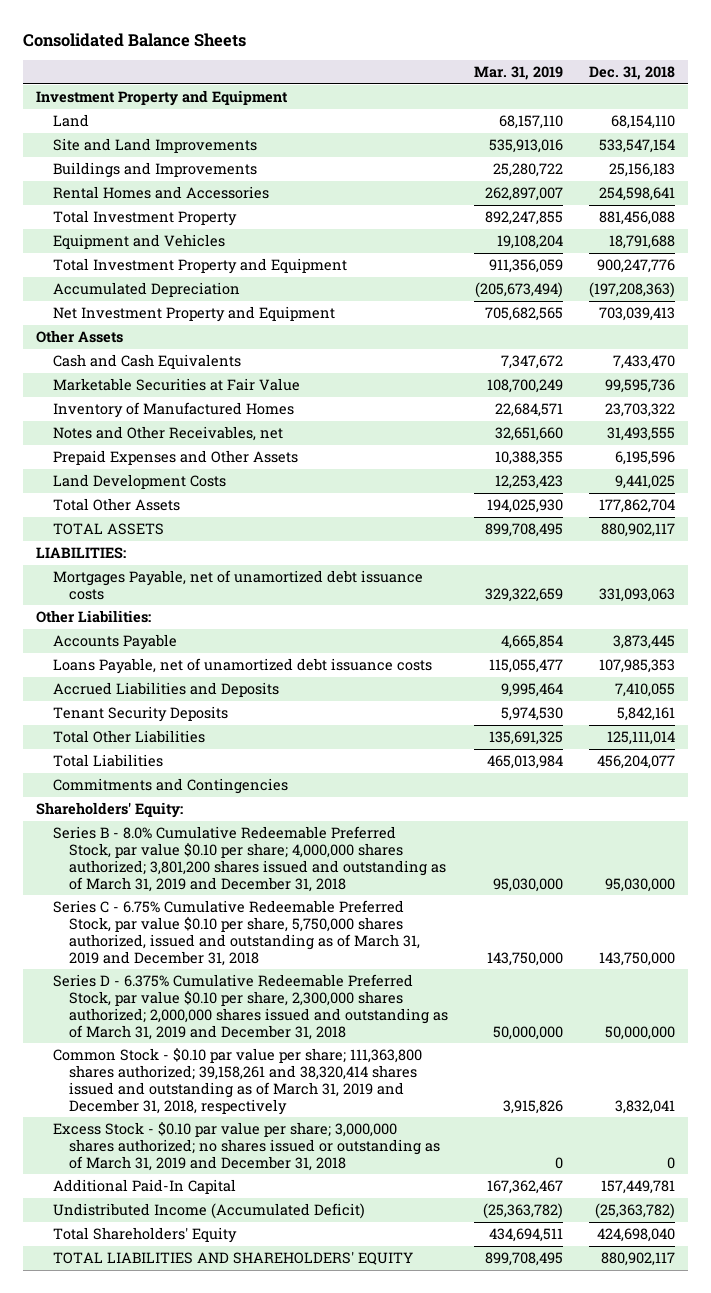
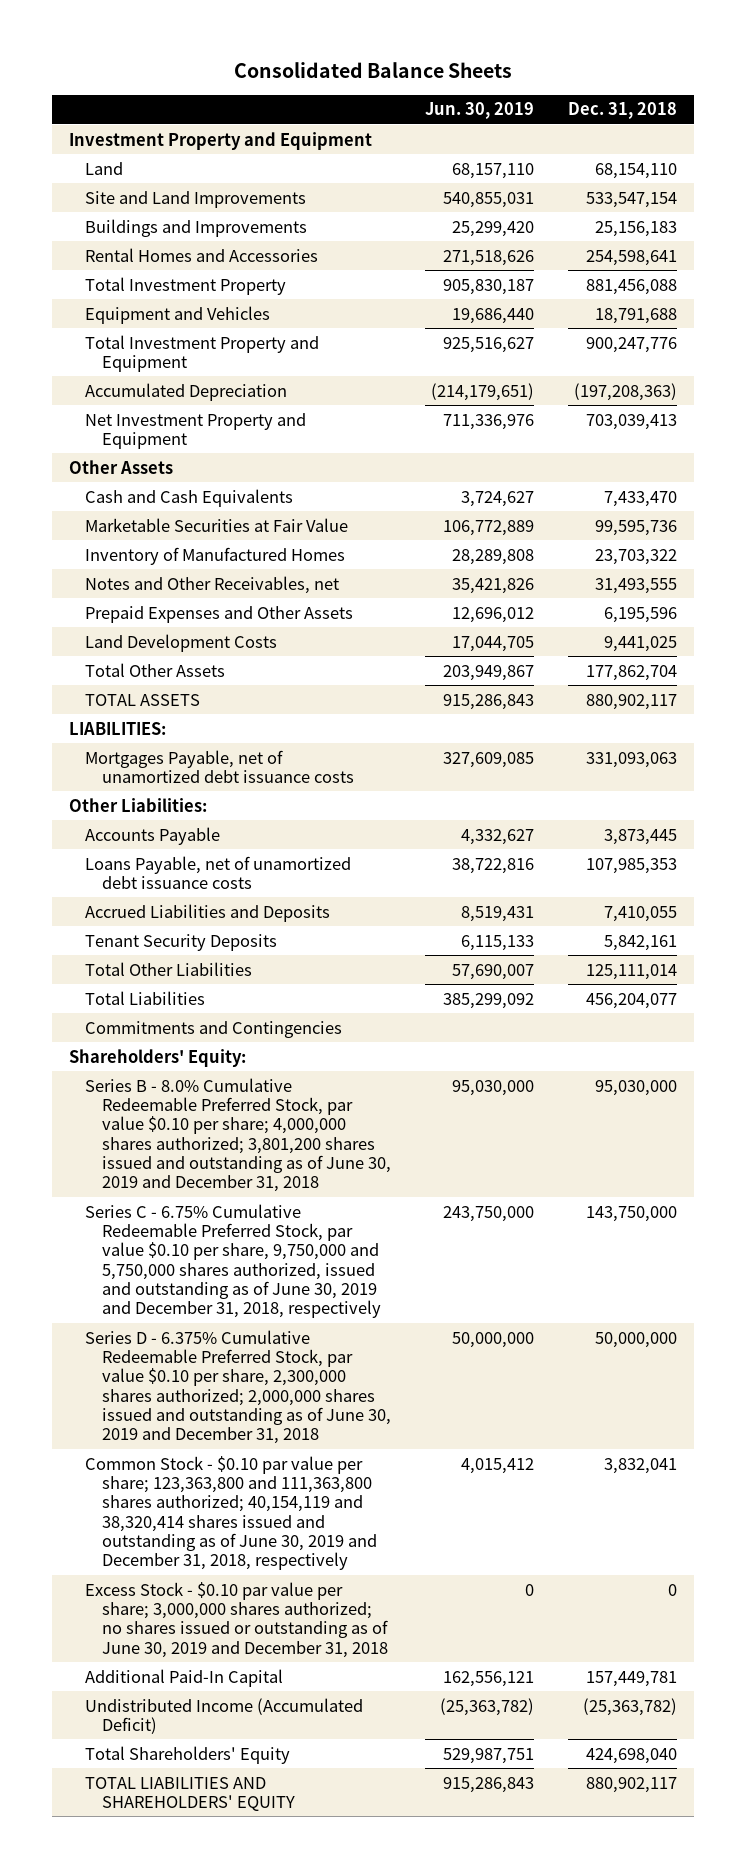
[474,66,564,81] Mar. 31, 2019 -> none
none -> [424,102,534,120] Jun. 30, 2019
[52,825,447,892] Series B - 8.0% Cumulative Redeemable Preferred Stock, par value $0.10 per share; 4,000,000 shares authorized; 3,801,200 shares issued and outstanding as of March 31, 2019 and December 31, 2018 -> [85,1077,391,1193] Series B - 8.0% Cumulative Redeemable Preferred Stock, par value $0.10 per share; 4,000,000 shares authorized; 3,801,200 shares issued and outstanding as of June 30, 2019 and December 31, 2018
[52,899,421,966] Series C - 6.75% Cumulative Redeemable Preferred Stock, par value $0.10 per share, 5,750,000 shares authorized, issued and outstanding as of March 31, 2019 and December 31, 2018 -> [85,1203,381,1319] Series C - 6.75% Cumulative Redeemable Preferred Stock, par value $0.10 per share, 9,750,000 and 5,750,000 shares authorized, issued and outstanding as of June 30, 2019 and December 31, 2018, respectively
[52,973,449,1040] Series D - 6.375% Cumulative Redeemable Preferred Stock, par value $0.10 per share, 2,300,000 shares authorized; 2,000,000 shares issued and outstanding as of March 31, 2019 and December 31, 2018 -> [85,1329,391,1445] Series D - 6.375% Cumulative Redeemable Preferred Stock, par value $0.10 per share, 2,300,000 shares authorized; 2,000,000 shares issued and outstanding as of June 30, 2019 and December 31, 2018
[52,1047,422,1115] Common Stock - $0.10 par value per share; 111,363,800 shares authorized; 39,158,261 and 38,320,414 shares issued and outstanding as of March 31, 2019 and December 31, 2018, respectively -> [85,1455,377,1571] Common Stock - $0.10 par value per share; 123,363,800 and 111,363,800 shares authorized; 40,154,119 and 38,320,414 shares issued and outstanding as of June 30, 2019 and December 31, 2018, respectively
[52,1121,441,1171] Excess Stock - $0.10 par value per share; 3,000,000 shares authorized; no shares issued or outstanding as of March 31, 2019 and December 31, 2018 -> [85,1581,388,1658] Excess Stock - $0.10 par value per share; 3,000,000 shares authorized; no shares issued or outstanding as of June 30, 2019 and December 31, 2018

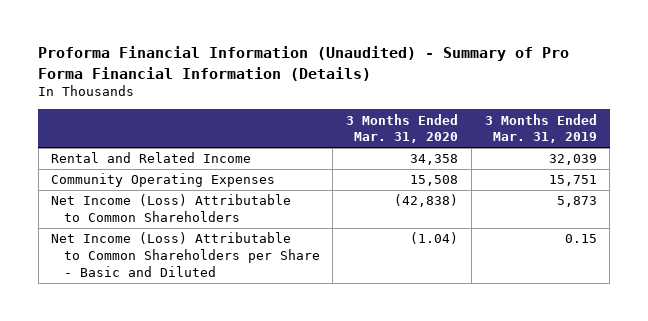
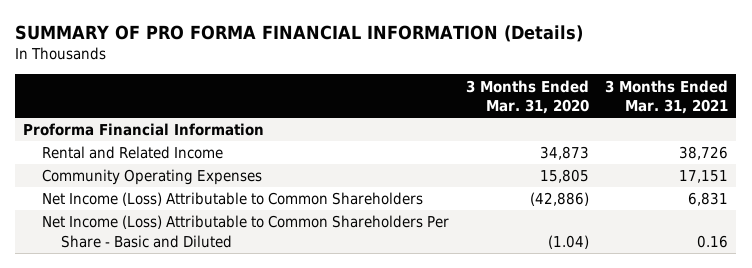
[38,46,570,81] Proforma Financial Information (Unaudited) - Summary of Pro Forma Financial Information (Details) -> [15,24,584,42] SUMMARY OF PRO FORMA FINANCIAL INFORMATION (Details)
[484,113,597,144] 3 Months Ended Mar. 31, 2019 -> none
none -> [605,79,729,115] 3 Months Ended Mar. 31, 2021
none -> [23,123,265,137] Proforma Financial Information
[410,154,459,166] 34,358 -> [539,146,589,161] 34,873
[410,175,459,187] 15,508 -> [539,169,589,184] 15,805
[394,194,459,208] (42,838) -> [529,192,589,207] (42,886)
[51,232,320,277] Net Income (Loss) Attributable to Common Shareholders per Share - Basic and Diluted -> [42,215,450,248] Net Income (Loss) Attributable to Common Shareholders Per Share - Basic and Diluted

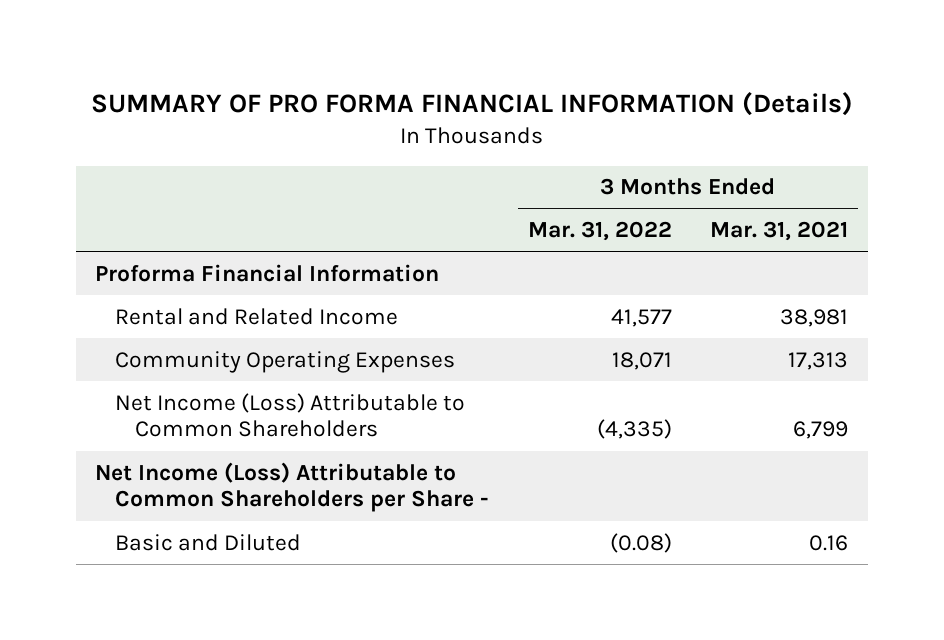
[465,79,589,115] 3 Months Ended Mar. 31, 2020 -> none
none -> [527,221,672,242] Mar. 31, 2022
[679,146,729,161] 38,726 -> [780,308,849,327] 38,981
[679,170,729,184] 17,151 -> [788,351,849,370] 17,313
[688,192,729,207] 6,831 -> [793,421,849,440] 6,799
none -> [95,461,489,513] Net Income (Loss) Attributable to Common Shareholders per Share -
[42,215,450,248] Net Income (Loss) Attributable to Common Shareholders Per Share - Basic and Diluted -> [114,533,301,551] Basic and Diluted

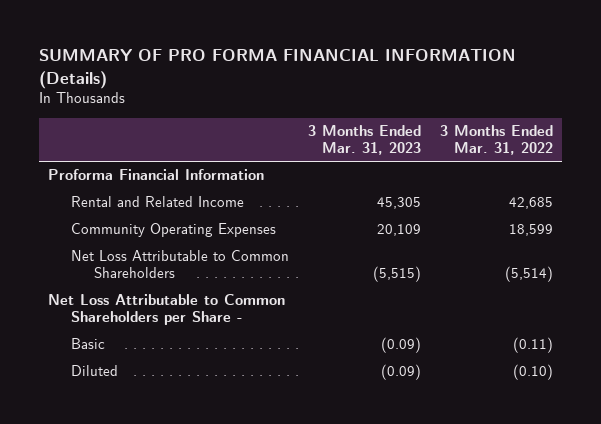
[710,221,849,242] Mar. 31, 2021 -> none
none -> [308,124,422,155] 3 Months Ended Mar. 31, 2023
[114,533,301,551] Basic and Diluted -> none
[610,308,672,327] 41,577 -> [509,197,554,210] 42,685
[611,351,672,370] 18,071 -> [509,224,554,237] 18,599
[114,392,465,438] Net Income (Loss) Attributable to Common Shareholders -> [71,250,290,279] Net Loss Attributable to Common Shareholders
[596,419,672,440] (4,335) -> [505,266,554,283] (5,514)
[95,461,489,513] Net Income (Loss) Attributable to Common Shareholders per Share - -> [48,294,286,326] Net Loss Attributable to Common Shareholders per Share -
none -> [71,338,106,350] Basic
none -> [71,365,119,377] Diluted

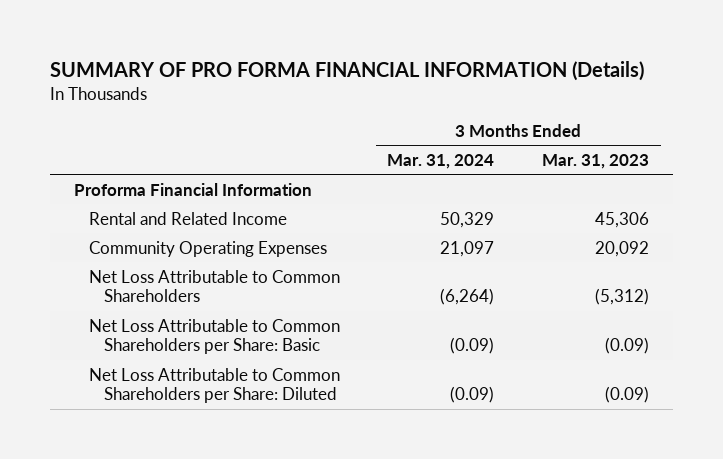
[440,124,554,155] 3 Months Ended Mar. 31, 2022 -> none
none -> [387,153,495,169] Mar. 31, 2024
[48,294,286,326] Net Loss Attributable to Common Shareholders per Share - -> none
[377,197,422,210] 45,305 -> [594,211,649,228] 45,306
[377,224,422,237] 20,109 -> [594,240,649,257] 20,092
[373,266,422,283] (5,515) -> [594,288,649,306] (5,312)
[71,338,106,350] Basic -> [89,318,341,355] Net Loss Attributable to Common Shareholders per Share: Basic
[71,365,119,377] Diluted -> [89,367,341,404] Net Loss Attributable to Common Shareholders per Share: Diluted

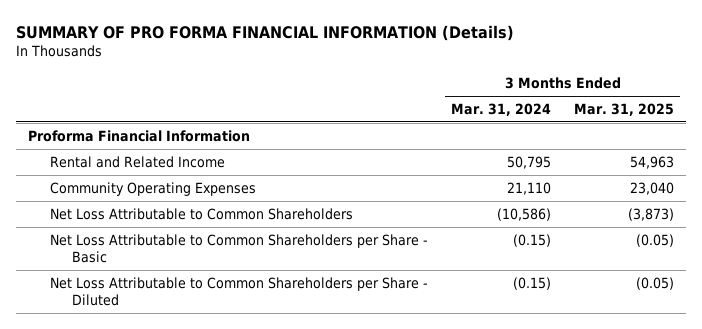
[541,153,649,169] Mar. 31, 2023 -> none
none -> [574,102,675,116] Mar. 31, 2025
[440,211,495,228] 50,329 -> [507,155,552,169] 50,795
[440,240,495,257] 21,097 -> [507,181,552,195] 21,110
[440,288,495,306] (6,264) -> [497,207,552,221] (10,586)
[89,318,341,355] Net Loss Attributable to Common Shareholders per Share: Basic -> [49,233,428,264] Net Loss Attributable to Common Shareholders per Share - Basic
[450,337,495,355] (0.09) -> [513,233,552,247] (0.15)
[89,367,341,404] Net Loss Attributable to Common Shareholders per Share: Diluted -> [49,276,428,307] Net Loss Attributable to Common Shareholders per Share - Diluted
[450,386,495,404] (0.09) -> [513,276,552,290] (0.15)

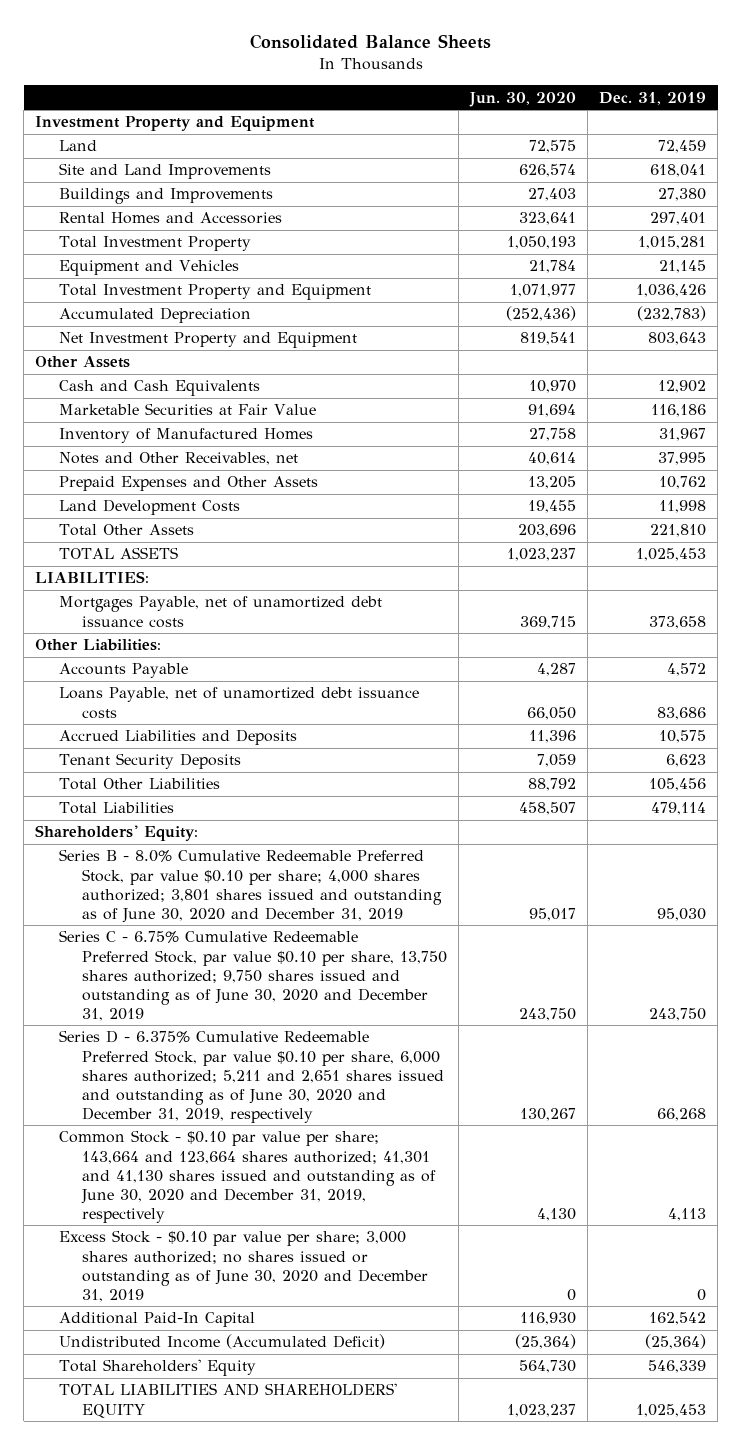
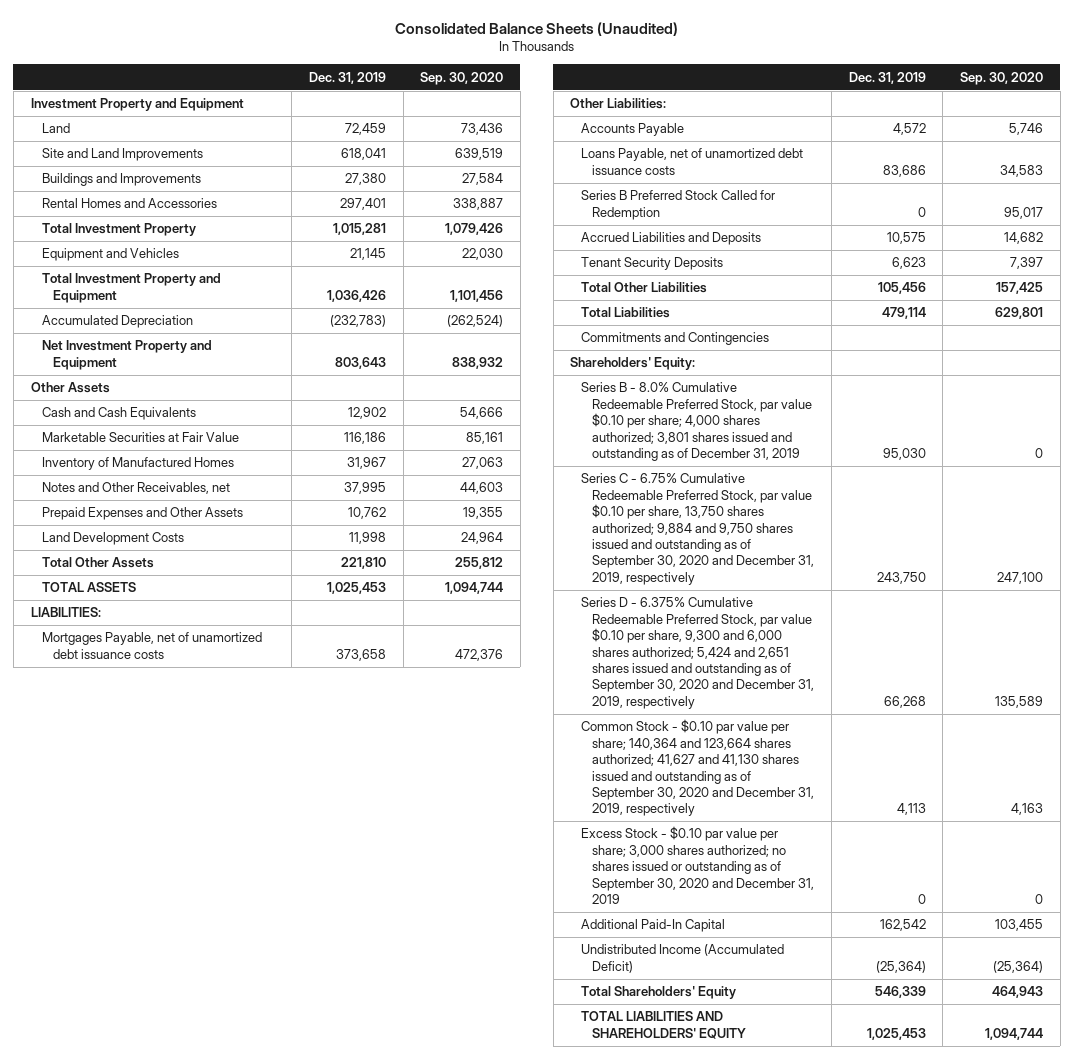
[249,34,491,50] Consolidated Balance Sheets -> [394,21,678,36] Consolidated Balance Sheets (Unaudited)
[469,91,577,107] Jun. 30, 2020 -> none
none -> [420,71,504,85] Sep. 30, 2020
none -> [581,190,776,220] Series B Preferred Stock Called for Redemption
none -> [581,332,770,346] Commitments and Contingencies
[58,849,442,923] Series B - 8.0% Cumulative Redeemable Preferred Stock, par value $0.10 per share; 4,000 shares authorized; 3,801 shares issued and outstanding as of June 30, 2020 and December 31, 2019 -> [581,382,813,462] Series B - 8.0% Cumulative Redeemable Preferred Stock, par value $0.10 per share; 4,000 shares authorized; 3,801 shares issued and outstanding as of December 31, 2019
[58,930,447,1021] Series C - 6.75% Cumulative Redeemable Preferred Stock, par value $0.10 per share, 13,750 shares authorized; 9,750 shares issued and outstanding as of June 30, 2020 and December 31, 2019 -> [581,473,815,585] Series C - 6.75% Cumulative Redeemable Preferred Stock, par value $0.10 per share, 13,750 shares authorized; 9,884 and 9,750 shares issued and outstanding as of September 30, 2020 and December 31, 2019, respectively
[58,1030,444,1123] Series D - 6.375% Cumulative Redeemable Preferred Stock, par value $0.10 per share, 6,000 shares authorized; 5,211 and 2,651 shares issued and outstanding as of June 30, 2020 and December 31, 2019, respectively -> [581,597,815,709] Series D - 6.375% Cumulative Redeemable Preferred Stock, par value $0.10 per share, 9,300 and 6,000 shares authorized; 5,424 and 2,651 shares issued and outstanding as of September 30, 2020 and December 31, 2019, respectively
[58,1130,436,1223] Common Stock - $0.10 par value per share; 143,664 and 123,664 shares authorized; 41,301 and 41,130 shares issued and outstanding as of June 30, 2020 and December 31, 2019, respectively -> [581,719,815,817] Common Stock - $0.10 par value per share; 140,364 and 123,664 shares authorized; 41,627 and 41,130 shares issued and outstanding as of September 30, 2020 and December 31, 2019, respectively
[58,1230,428,1302] Excess Stock - $0.10 par value per share; 3,000 shares authorized; no shares issued or outstanding as of June 30, 2020 and December 31, 2019 -> [581,826,815,905] Excess Stock - $0.10 par value per share; 3,000 shares authorized; no shares issued or outstanding as of September 30, 2020 and December 31, 2019

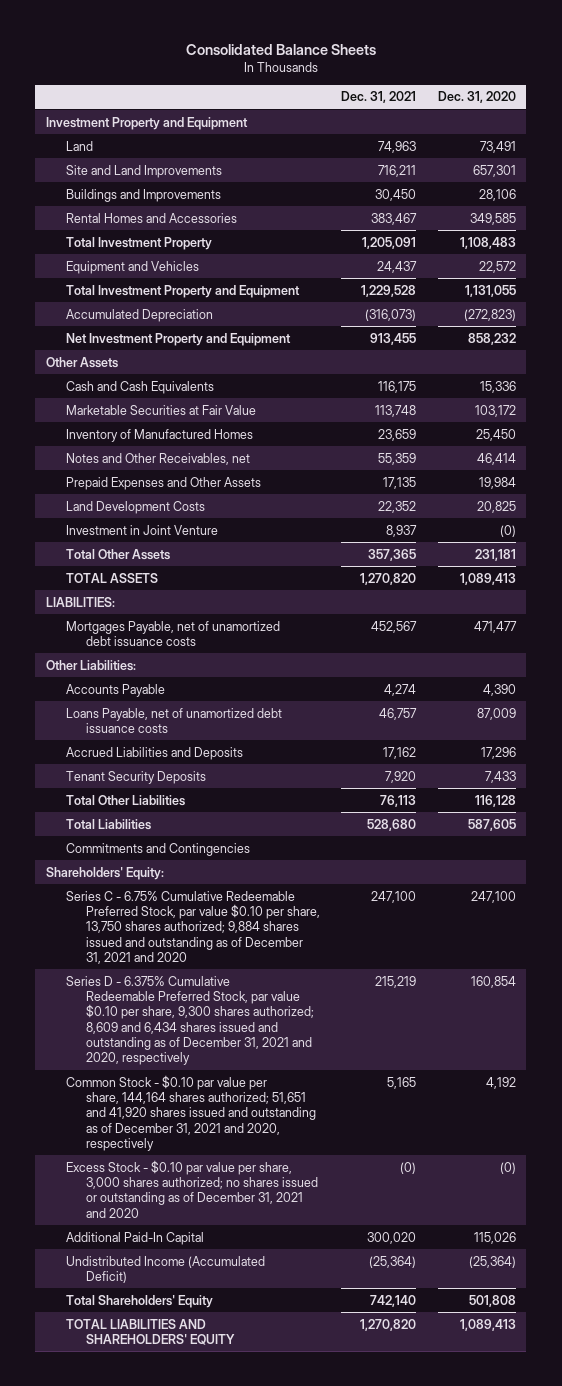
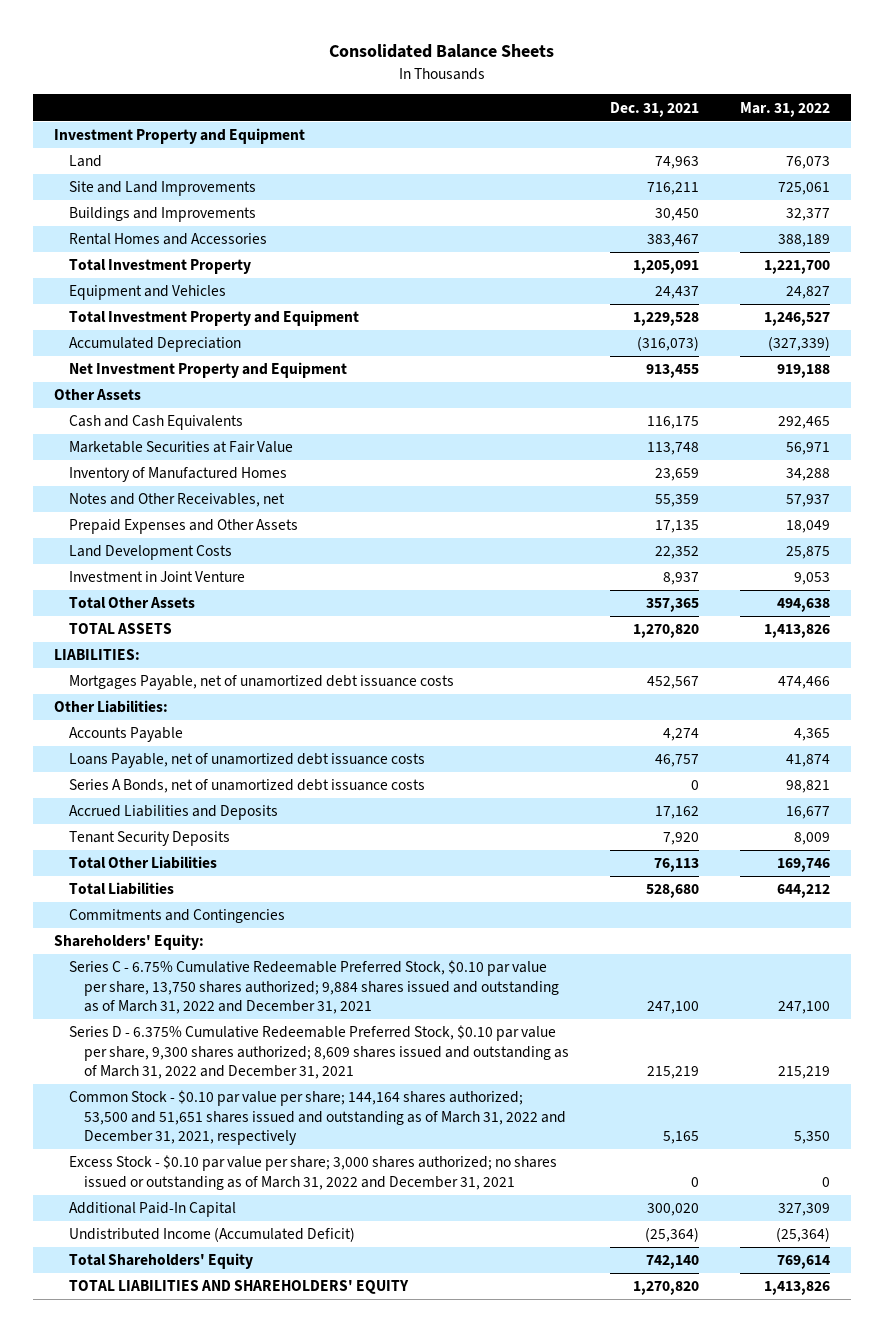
[437,91,516,104] Dec. 31, 2020 -> none
none -> [740,101,831,117] Mar. 31, 2022
none -> [68,779,425,794] Series A Bonds, net of unamortized debt issuance costs
[66,890,321,965] Series C - 6.75% Cumulative Redeemable Preferred Stock, par value $0.10 per share, 13,750 shares authorized; 9,884 shares issued and outstanding as of December 31, 2021 and 2020 -> [68,960,559,1014] Series C - 6.75% Cumulative Redeemable Preferred Stock, $0.10 par value per share, 13,750 shares authorized; 9,884 shares issued and outstanding as of March 31, 2022 and December 31, 2021
[66,975,315,1066] Series D - 6.375% Cumulative Redeemable Preferred Stock, par value $0.10 per share, 9,300 shares authorized; 8,609 and 6,434 shares issued and outstanding as of December 31, 2021 and 2020, respectively -> [68,1025,569,1079] Series D - 6.375% Cumulative Redeemable Preferred Stock, $0.10 par value per share, 9,300 shares authorized; 8,609 shares issued and outstanding as of March 31, 2022 and December 31, 2021
[66,1074,317,1152] Common Stock - $0.10 par value per share, 144,164 shares authorized; 51,651 and 41,920 shares issued and outstanding as of December 31, 2021 and 2020, respectively -> [68,1090,566,1145] Common Stock - $0.10 par value per share; 144,164 shares authorized; 53,500 and 51,651 shares issued and outstanding as of March 31, 2022 and December 31, 2021, respectively
[66,1159,319,1218] Excess Stock - $0.10 par value per share, 3,000 shares authorized; no shares issued or outstanding as of December 31, 2021 and 2020 -> [68,1155,557,1190] Excess Stock - $0.10 par value per share; 3,000 shares authorized; no shares issued or outstanding as of March 31, 2022 and December 31, 2021
[400,1161,417,1174] (0) -> [690,1176,699,1187] 0

